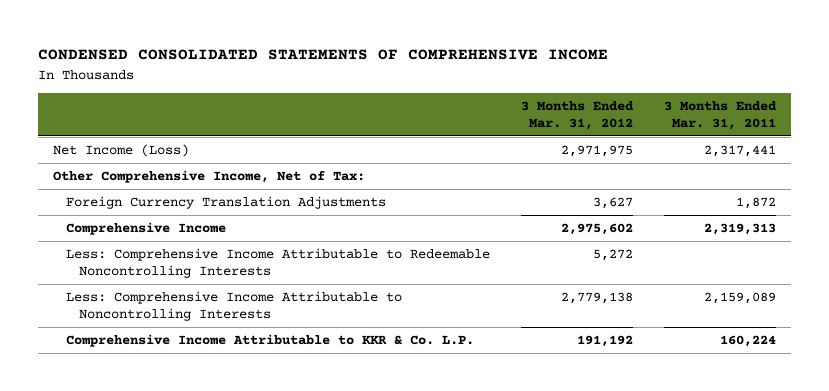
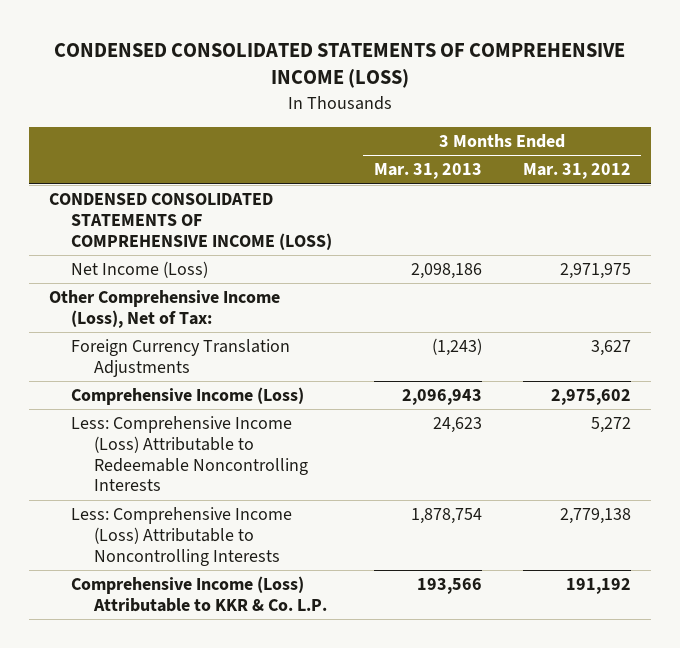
[37,49,608,61] CONDENSED CONSOLIDATED STATEMENTS OF COMPREHENSIVE INCOME -> [54,42,626,89] CONDENSED CONSOLIDATED STATEMENTS OF COMPREHENSIVE INCOME (LOSS)
[663,100,777,130] 3 Months Ended Mar. 31, 2011 -> none
none -> [373,163,482,180] Mar. 31, 2013
none -> [49,193,333,250] CONDENSED CONSOLIDATED STATEMENTS OF COMPREHENSIVE INCOME (LOSS)
[53,170,366,184] Other Comprehensive Income, Net of Tax: -> [49,290,281,328] Other Comprehensive Income (Loss), Net of Tax:
[66,222,227,236] Comprehensive Income -> [71,387,305,406] Comprehensive Income (Loss)
[66,248,491,279] Less: Comprehensive Income Attributable to Redeemable Noncontrolling Interests -> [71,416,308,492] Less: Comprehensive Income (Loss) Attributable to Redeemable Noncontrolling Interests
[66,291,403,322] Less: Comprehensive Income Attributable to Noncontrolling Interests -> [71,507,293,566] Less: Comprehensive Income (Loss) Attributable to Noncontrolling Interests
[66,334,475,348] Comprehensive Income Attributable to KKR & Co. L.P. -> [71,576,327,612] Comprehensive Income (Loss) Attributable to KKR & Co. L.P.

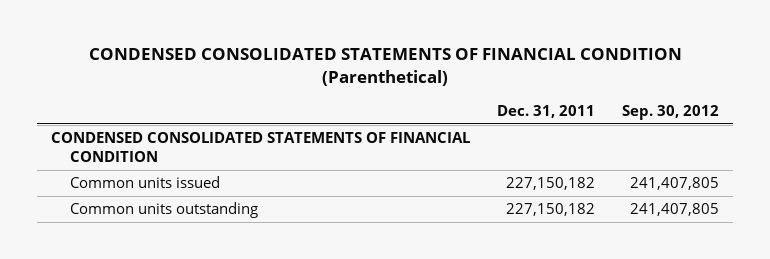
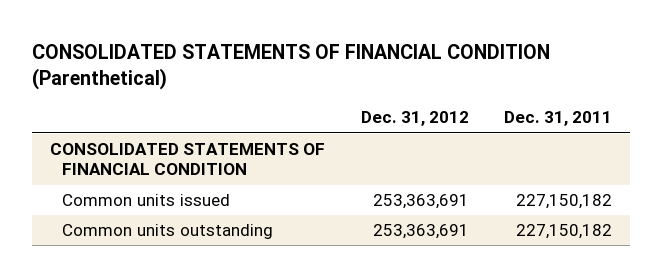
[89,48,683,87] CONDENSED CONSOLIDATED STATEMENTS OF FINANCIAL CONDITION (Parenthetical) -> [32,43,551,91] CONSOLIDATED STATEMENTS OF FINANCIAL CONDITION (Parenthetical)
[622,105,720,121] Sep. 30, 2012 -> none
none -> [360,111,469,127] Dec. 31, 2012
[51,132,471,163] CONDENSED CONSOLIDATED STATEMENTS OF FINANCIAL CONDITION -> [49,143,325,176] CONSOLIDATED STATEMENTS OF FINANCIAL CONDITION

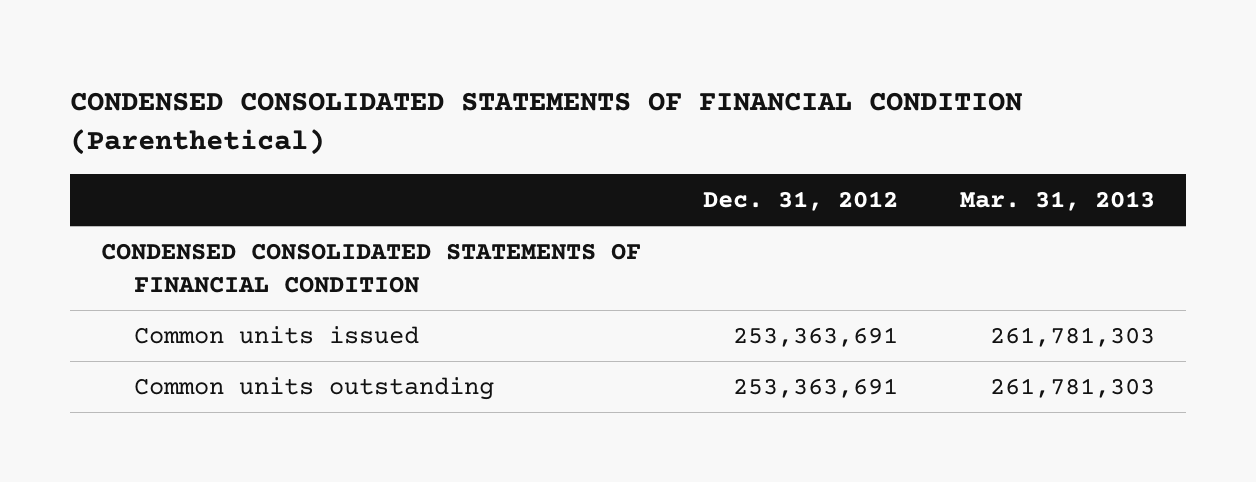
[32,43,551,91] CONSOLIDATED STATEMENTS OF FINANCIAL CONDITION (Parenthetical) -> [70,91,1023,155] CONDENSED CONSOLIDATED STATEMENTS OF FINANCIAL CONDITION (Parenthetical)
[504,111,613,127] Dec. 31, 2011 -> none
none -> [960,191,1156,212] Mar. 31, 2013
[49,143,325,176] CONSOLIDATED STATEMENTS OF FINANCIAL CONDITION -> [101,242,642,293] CONDENSED CONSOLIDATED STATEMENTS OF FINANCIAL CONDITION

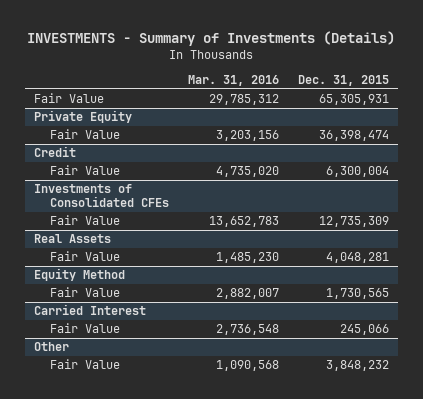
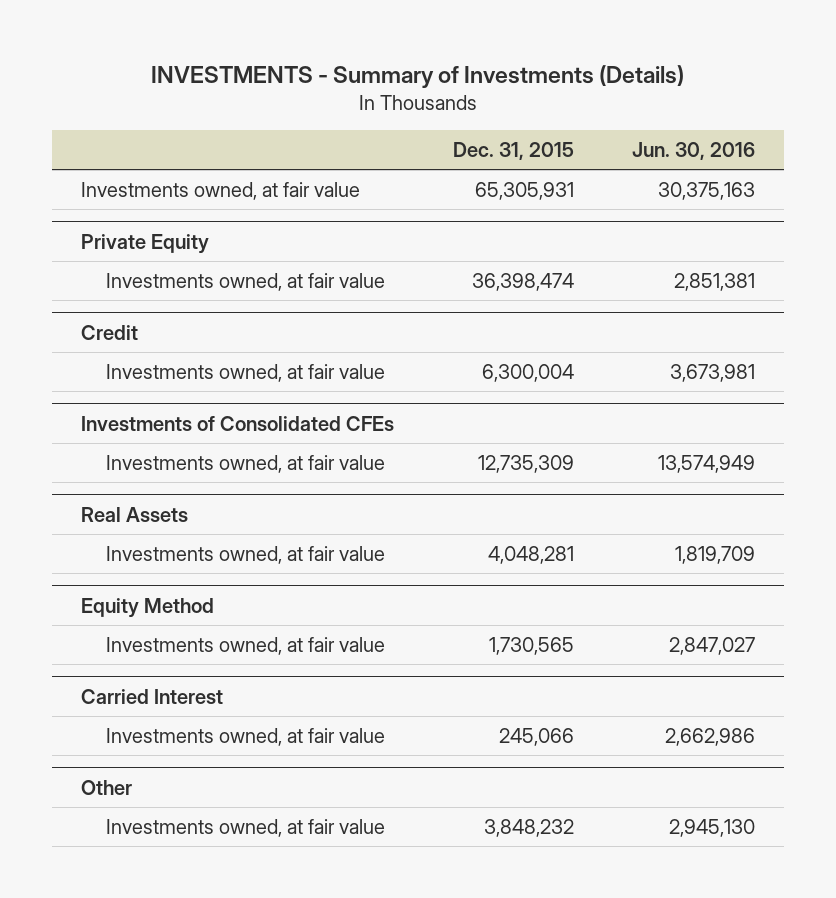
[187,75,279,87] Mar. 31, 2016 -> none
none -> [632,142,756,161] Jun. 30, 2016
[34,93,105,104] Fair Value -> [81,181,361,200] Investments owned, at fair value
[50,129,121,140] Fair Value -> [105,272,385,291] Investments owned, at fair value
[50,165,121,176] Fair Value -> [105,363,385,382] Investments owned, at fair value
[50,215,121,226] Fair Value -> [105,454,385,473] Investments owned, at fair value
[50,251,121,262] Fair Value -> [105,545,385,564] Investments owned, at fair value
[50,287,121,298] Fair Value -> [105,636,385,655] Investments owned, at fair value
[50,323,121,334] Fair Value -> [105,727,385,746] Investments owned, at fair value
[50,359,121,370] Fair Value -> [105,818,385,837] Investments owned, at fair value

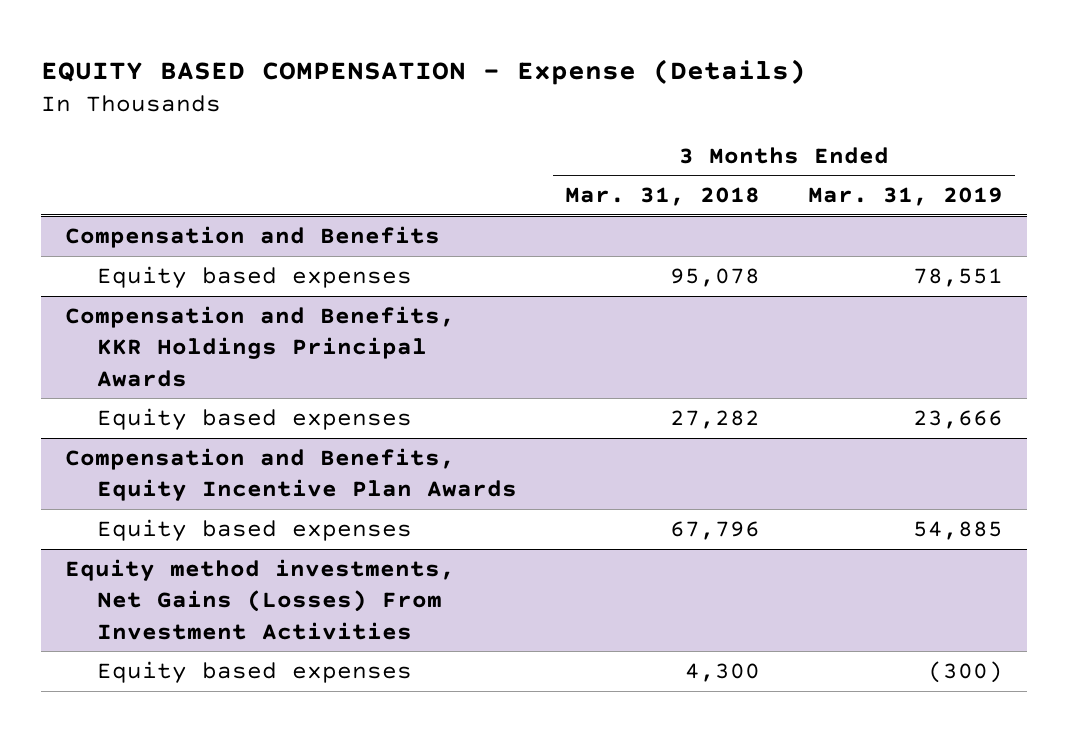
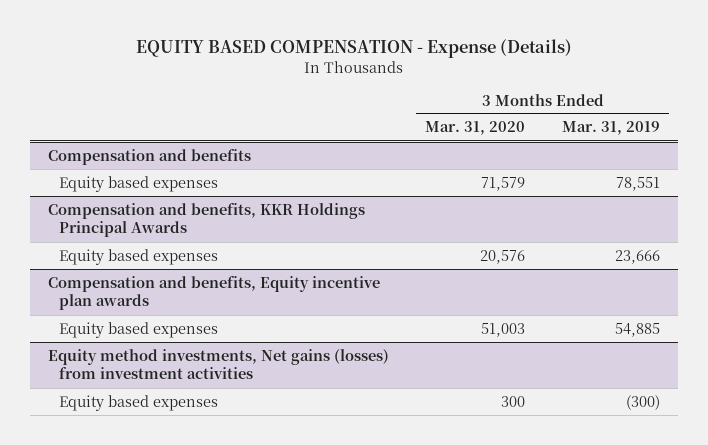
[565,187,761,207] Mar. 31, 2018 -> none
none -> [425,121,526,136] Mar. 31, 2020
[65,225,441,248] Compensation and Benefits -> [48,148,252,165] Compensation and benefits
[65,305,456,387] Compensation and Benefits, KKR Holdings Principal Awards -> [48,202,366,238] Compensation and benefits, KKR Holdings Principal Awards
[65,447,518,502] Compensation and Benefits, Equity Incentive Plan Awards -> [48,275,381,311] Compensation and benefits, Equity incentive plan awards
[65,558,456,640] Equity method investments, Net Gains (Losses) From Investment Activities -> [48,348,390,380] Equity method investments, Net gains (losses) from investment activities

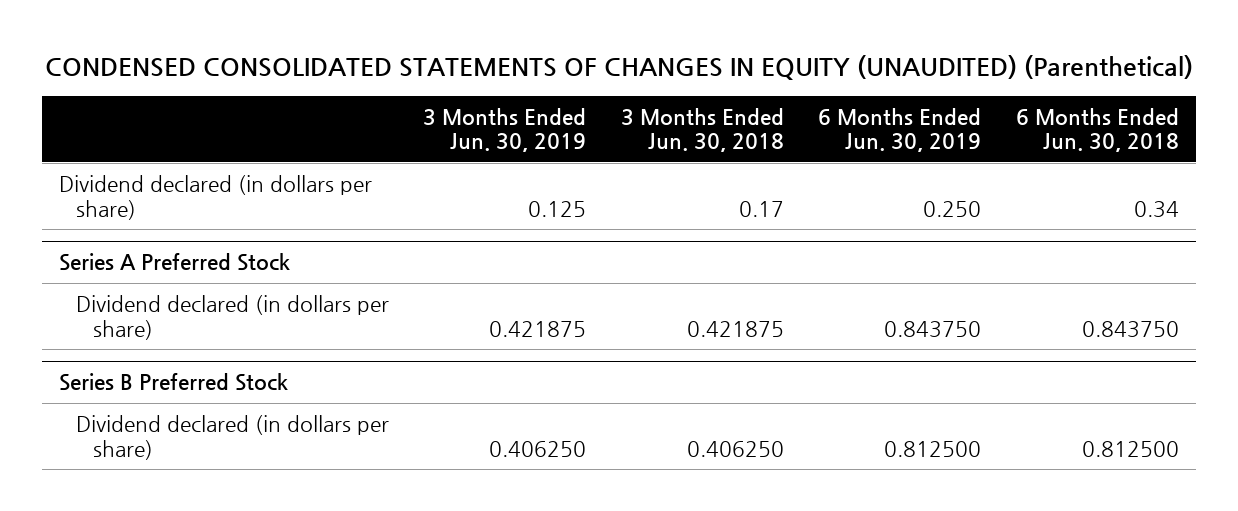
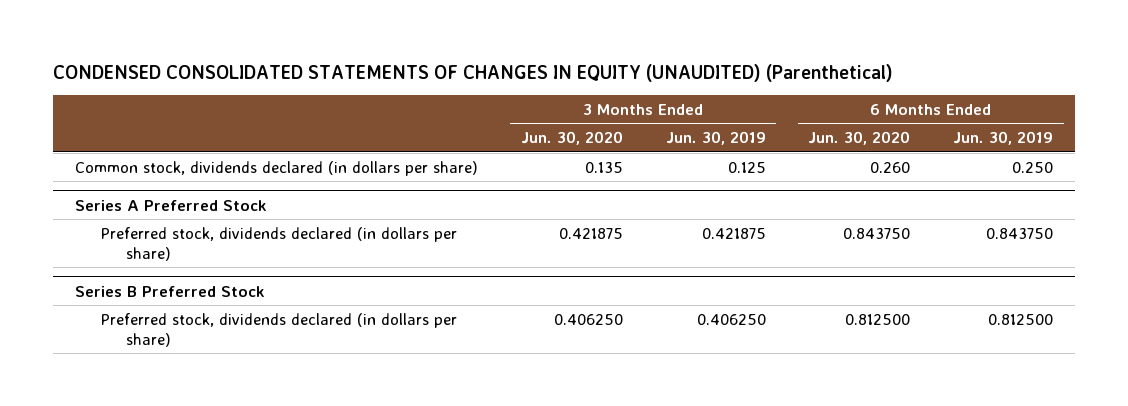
[620,107,784,153] 3 Months Ended Jun. 30, 2018 -> none
[1015,107,1179,153] 6 Months Ended Jun. 30, 2018 -> none
none -> [520,131,623,146] Jun. 30, 2020
none -> [808,131,911,146] Jun. 30, 2020
[58,175,372,220] Dividend declared (in dollars per share) -> [74,160,478,176] Common stock, dividends declared (in dollars per share)
[75,295,389,340] Dividend declared (in dollars per share) -> [100,226,458,261] Preferred stock, dividends declared (in dollars per share)
[75,415,389,460] Dividend declared (in dollars per share) -> [100,312,458,347] Preferred stock, dividends declared (in dollars per share)

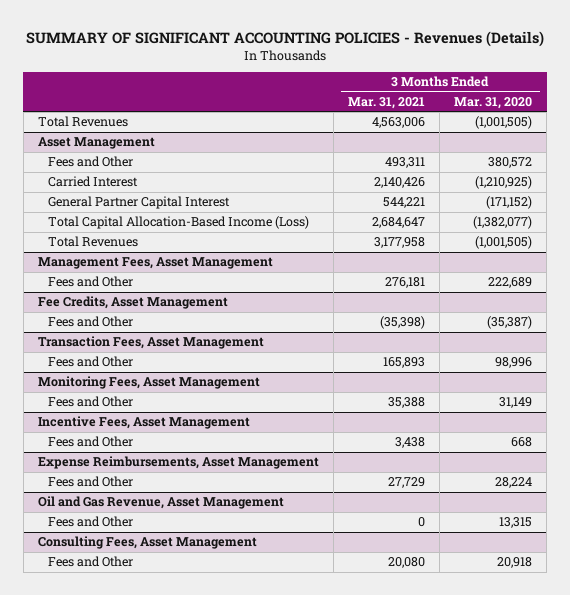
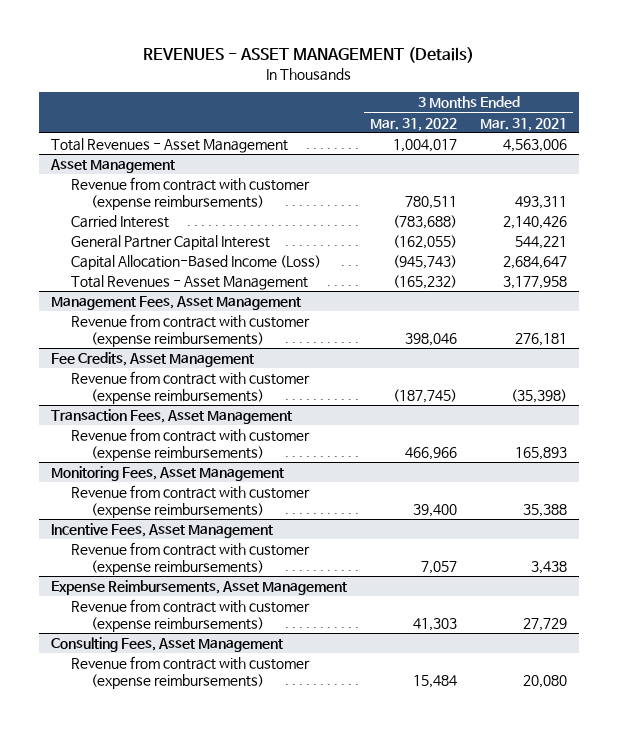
[25,30,544,47] SUMMARY OF SIGNIFICANT ACCOUNTING POLICIES - Revenues (Details) -> [143,47,475,64] REVENUES - ASSET MANAGEMENT (Details)
[454,97,533,110] Mar. 31, 2020 -> none
none -> [370,117,458,131] Mar. 31, 2022
[37,116,128,128] Total Revenues -> [51,137,289,153] Total Revenues - Asset Management
[47,156,133,168] Fees and Other -> [71,176,311,210] Revenue from contract with customer (expense reimbursements)
[47,216,309,230] Total Capital Allocation-Based Income (Loss) -> [71,254,322,270] Capital Allocation-Based Income (Loss)
[47,236,138,248] Total Revenues -> [71,274,309,290] Total Revenues - Asset Management
[47,276,133,288] Fees and Other -> [71,313,311,347] Revenue from contract with customer (expense reimbursements)
[47,316,133,328] Fees and Other -> [71,370,311,404] Revenue from contract with customer (expense reimbursements)
[47,356,133,368] Fees and Other -> [71,427,311,461] Revenue from contract with customer (expense reimbursements)
[47,396,133,408] Fees and Other -> [71,484,311,518] Revenue from contract with customer (expense reimbursements)
[47,436,133,448] Fees and Other -> [71,541,311,575] Revenue from contract with customer (expense reimbursements)
[37,496,284,510] Oil and Gas Revenue, Asset Management -> none
[47,516,133,528] Fees and Other -> none
[47,476,133,488] Fees and Other -> [71,598,311,632] Revenue from contract with customer (expense reimbursements)
[47,556,133,568] Fees and Other -> [71,655,311,689] Revenue from contract with customer (expense reimbursements)

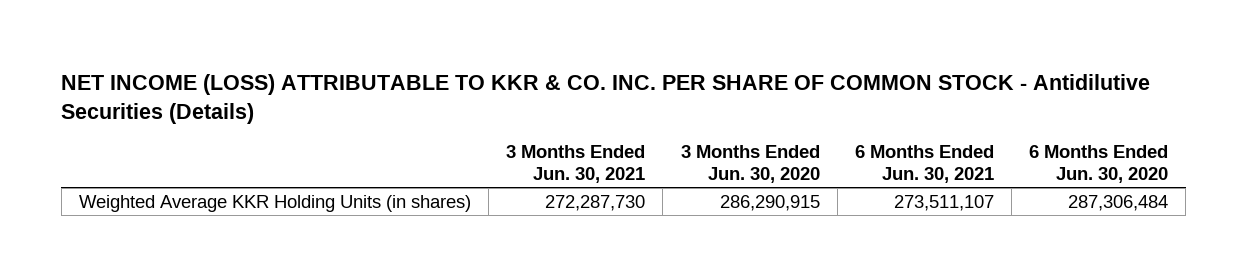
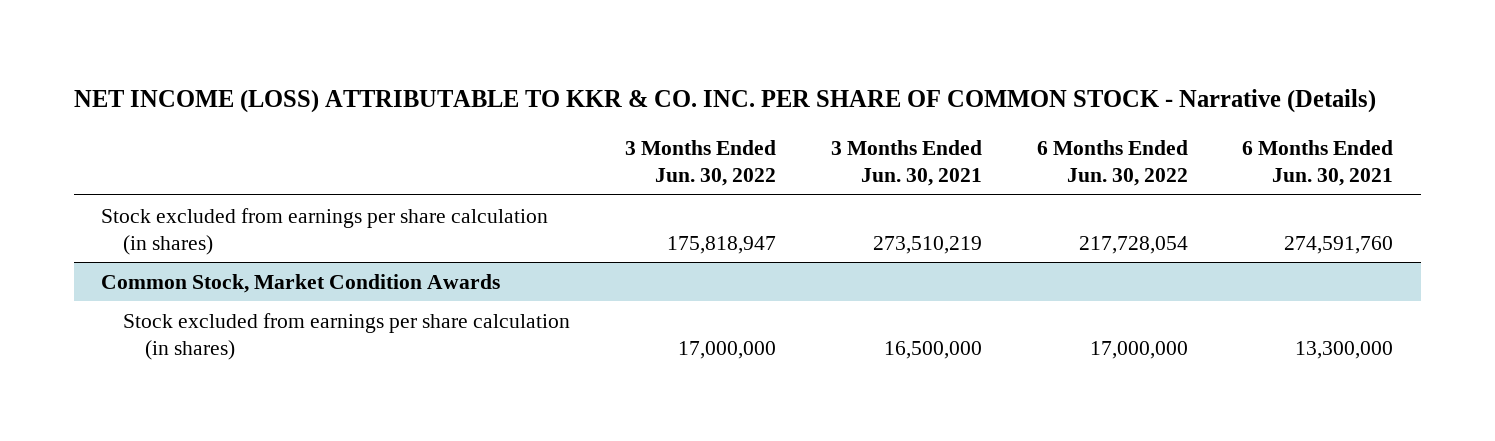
[61,74,1151,125] NET INCOME (LOSS) ATTRIBUTABLE TO KKR & CO. INC. PER SHARE OF COMMON STOCK - Antidilutive Securities (Details) -> [73,88,1376,113] NET INCOME (LOSS) ATTRIBUTABLE TO KKR & CO. INC. PER SHARE OF COMMON STOCK - Narrative (Details)
[680,144,820,184] 3 Months Ended Jun. 30, 2020 -> none
[1029,144,1169,184] 6 Months Ended Jun. 30, 2020 -> none
none -> [624,139,776,186] 3 Months Ended Jun. 30, 2022
none -> [1036,139,1188,186] 6 Months Ended Jun. 30, 2022
[78,195,471,213] Weighted Average KKR Holding Units (in shares) -> none
none -> [101,207,549,255] Stock excluded from earnings per share calculation (in shares)
none -> [101,273,501,293] Common Stock, Market Condition Awards
none -> [123,312,571,360] Stock excluded from earnings per share calculation (in shares)

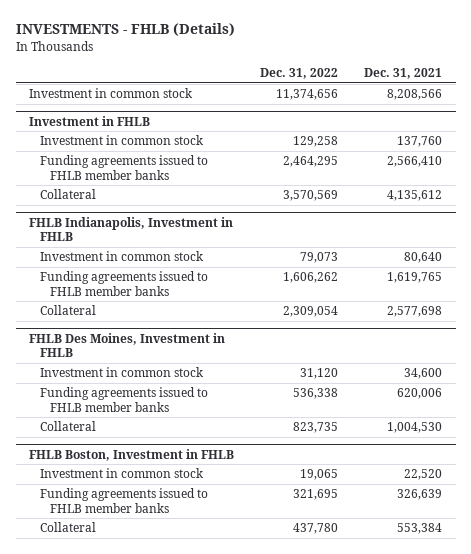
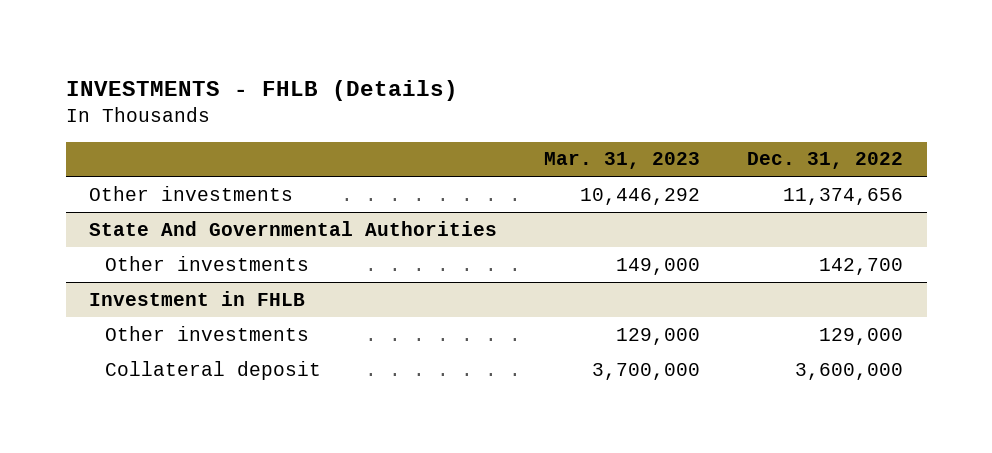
[364,67,443,79] Dec. 31, 2021 -> none
none -> [544,152,701,170] Mar. 31, 2023
[28,88,193,99] Investment in common stock -> [89,185,294,201] Other investments
none -> [89,220,498,236] State And Governmental Authorities
none -> [104,255,309,271] Other investments
[39,155,208,180] Funding agreements issued to FHLB member banks -> none
[28,216,233,241] FHLB Indianapolis, Investment in FHLB -> none
[39,251,204,262] Investment in common stock -> none
[39,271,208,296] Funding agreements issued to FHLB member banks -> none
[39,305,96,316] Collateral -> none
[28,332,225,357] FHLB Des Moines, Investment in FHLB -> none
[39,367,204,378] Investment in common stock -> none
[39,387,208,412] Funding agreements issued to FHLB member banks -> none
[39,421,96,432] Collateral -> none
[28,448,234,461] FHLB Boston, Investment in FHLB -> none
[39,468,204,479] Investment in common stock -> none
[39,488,208,513] Funding agreements issued to FHLB member banks -> none
[39,522,96,533] Collateral -> none
[39,135,204,146] Investment in common stock -> [104,325,309,341] Other investments
[293,136,339,148] 129,258 -> [819,327,904,345] 129,000
[39,189,96,200] Collateral -> [104,360,321,380] Collateral deposit
[283,190,339,202] 3,570,569 -> [795,362,904,380] 3,600,000

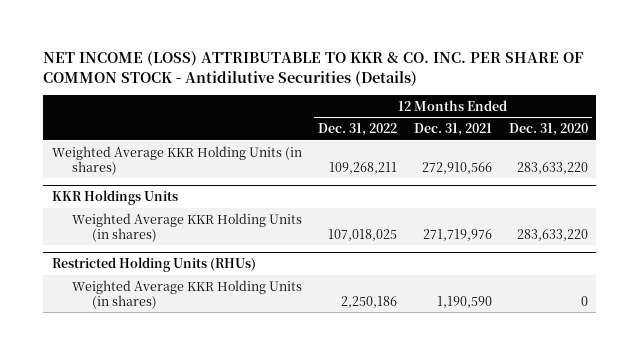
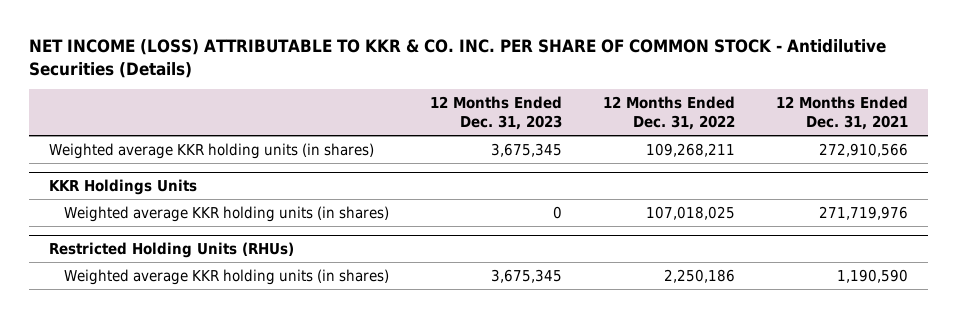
[508,123,588,137] Dec. 31, 2020 -> none
none -> [430,96,563,131] 12 Months Ended Dec. 31, 2023
[51,145,302,175] Weighted Average KKR Holding Units (in shares) -> [49,142,375,159] Weighted average KKR holding units (in shares)
[71,212,302,242] Weighted Average KKR Holding Units (in shares) -> [64,205,390,222] Weighted average KKR holding units (in shares)
[71,279,302,309] Weighted Average KKR Holding Units (in shares) -> [64,268,390,285] Weighted average KKR holding units (in shares)

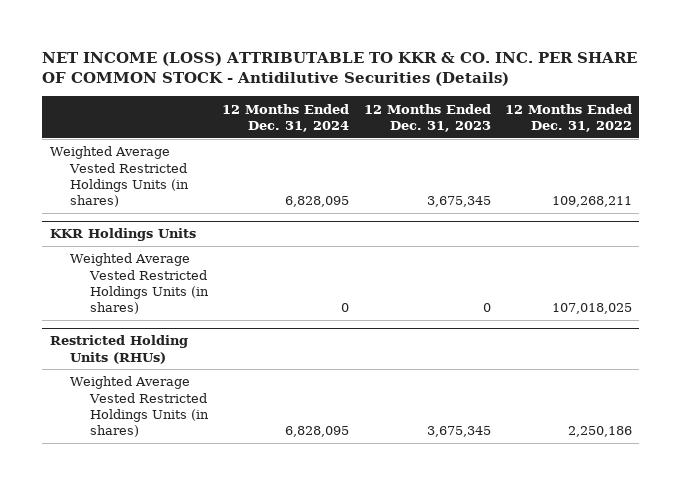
[775,96,908,131] 12 Months Ended Dec. 31, 2021 -> none
none -> [222,103,350,133] 12 Months Ended Dec. 31, 2024
[49,142,375,159] Weighted average KKR holding units (in shares) -> [49,146,189,208] Weighted Average Vested Restricted Holdings Units (in shares)
[64,205,390,222] Weighted average KKR holding units (in shares) -> [69,253,209,315] Weighted Average Vested Restricted Holdings Units (in shares)
[64,268,390,285] Weighted average KKR holding units (in shares) -> [69,376,209,438] Weighted Average Vested Restricted Holdings Units (in shares)

